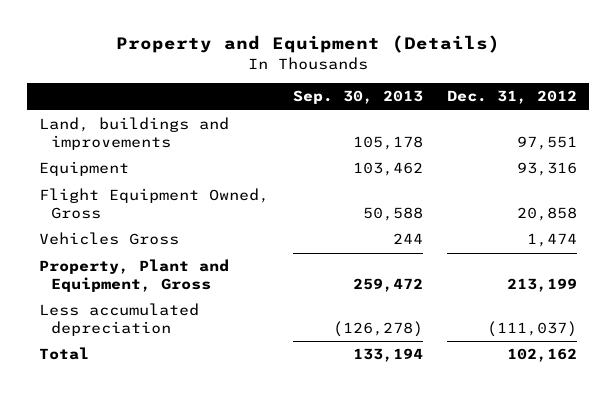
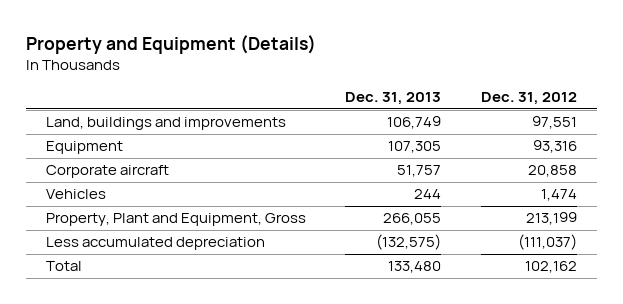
[292,90,423,105] Sep. 30, 2013 -> none
none -> [345,92,442,106] Dec. 31, 2013
[39,188,270,219] Flight Equipment Owned, Gross -> [45,165,169,179] Corporate aircraft
[39,232,180,246] Vehicles Gross -> [45,189,106,200] Vehicles

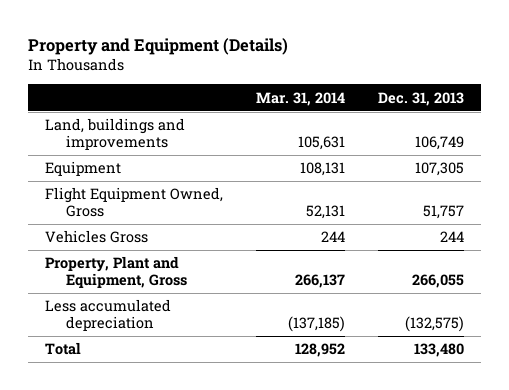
[481,92,578,106] Dec. 31, 2012 -> none
none -> [256,91,346,106] Mar. 31, 2014
[45,165,169,179] Corporate aircraft -> [45,187,224,217] Flight Equipment Owned, Gross
[45,189,106,200] Vehicles -> [45,230,149,244] Vehicles Gross

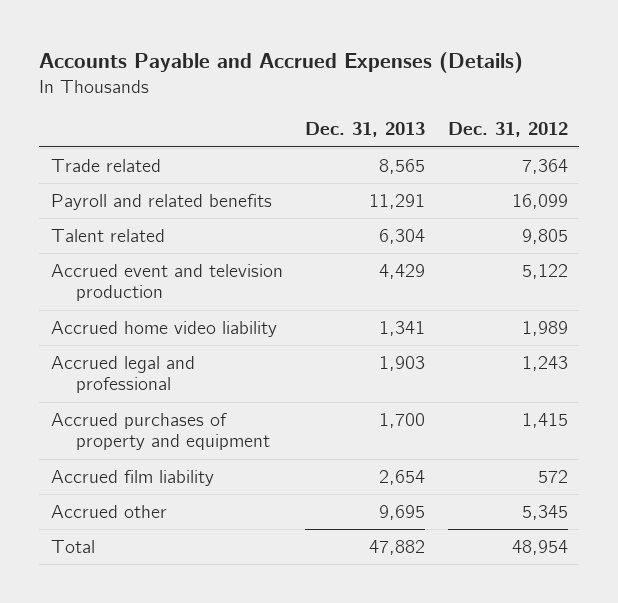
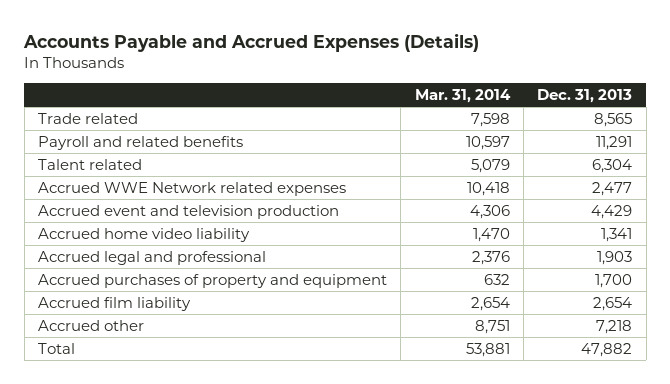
[447,122,568,138] Dec. 31, 2012 -> none
none -> [414,89,511,104] Mar. 31, 2014
none -> [38,181,347,196] Accrued WWE Network related expenses
[379,504,426,520] 9,695 -> [596,319,633,334] 7,218

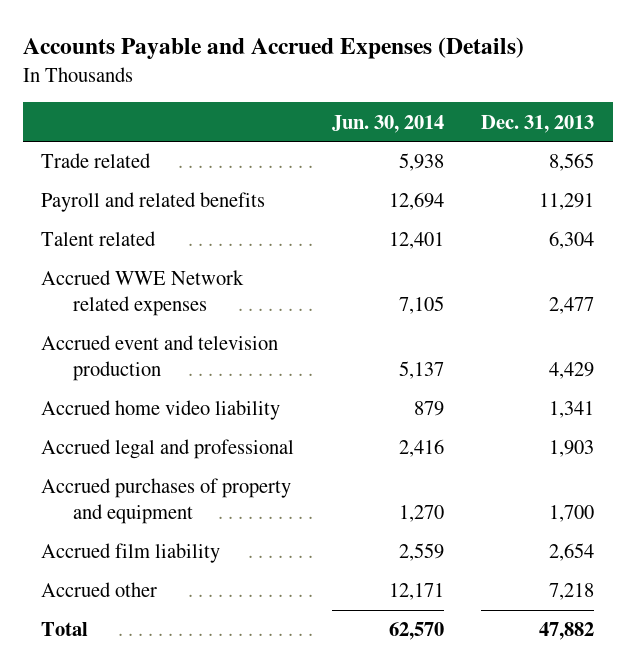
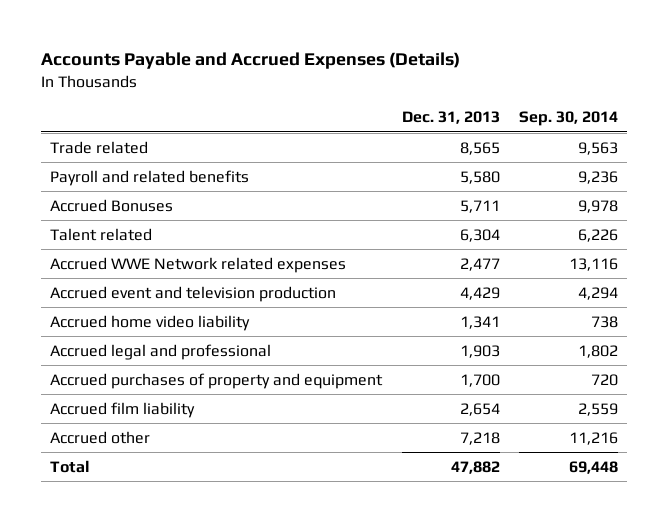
[331,114,444,133] Jun. 30, 2014 -> none
none -> [518,111,618,127] Sep. 30, 2014
[539,193,595,211] 11,291 -> [459,170,500,184] 5,580
none -> [50,198,174,212] Accrued Bonuses

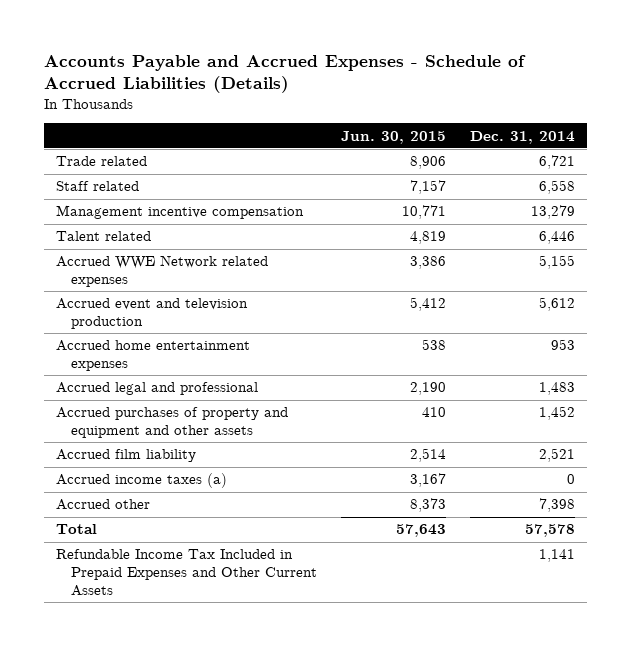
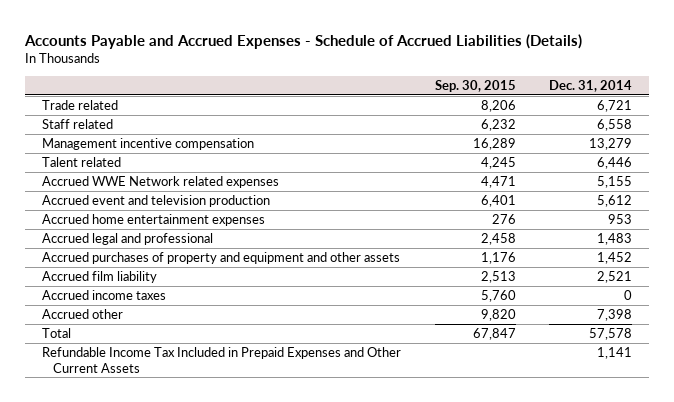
[341,130,447,144] Jun. 30, 2015 -> none
none -> [434,80,516,93] Sep. 30, 2015
[56,473,228,489] Accrued income taxes (a) -> [42,290,167,301] Accrued income taxes

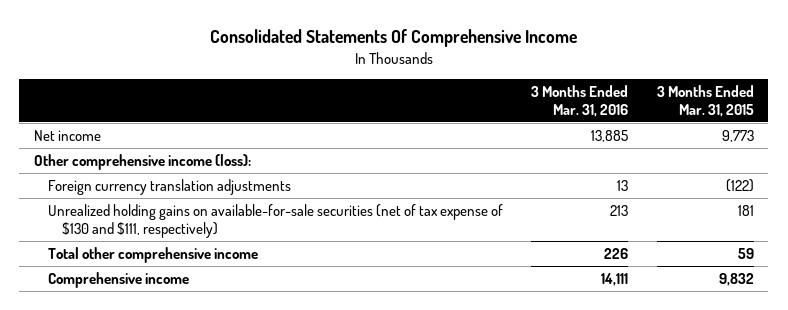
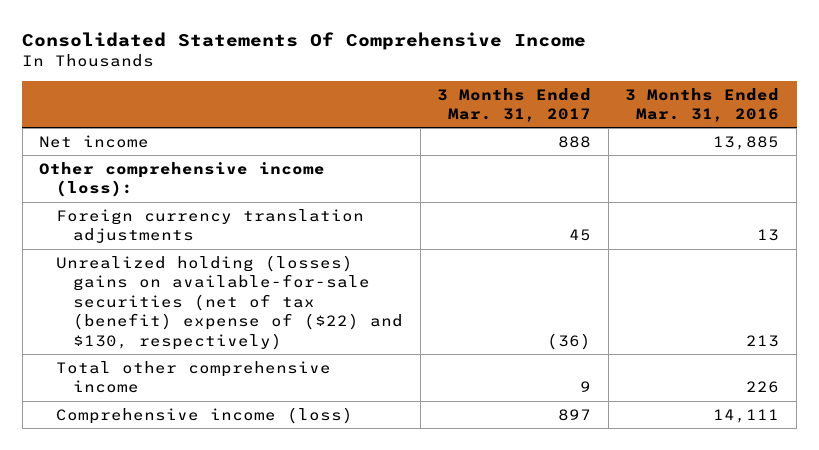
[657,84,755,118] 3 Months Ended Mar. 31, 2015 -> none
none -> [437,87,592,122] 3 Months Ended Mar. 31, 2017
[47,203,503,239] Unrealized holding gains on available-for-sale securities (net of tax expense of $130 and $111, respectively) -> [56,254,403,350] Unrealized holding (losses) gains on available-for-sale securities (net of tax (benefit) expense of ($22) and $130, respectively)
[47,271,189,288] Comprehensive income -> [56,406,354,424] Comprehensive income (loss)

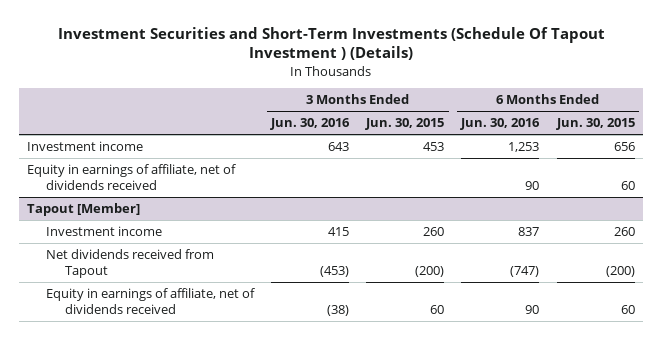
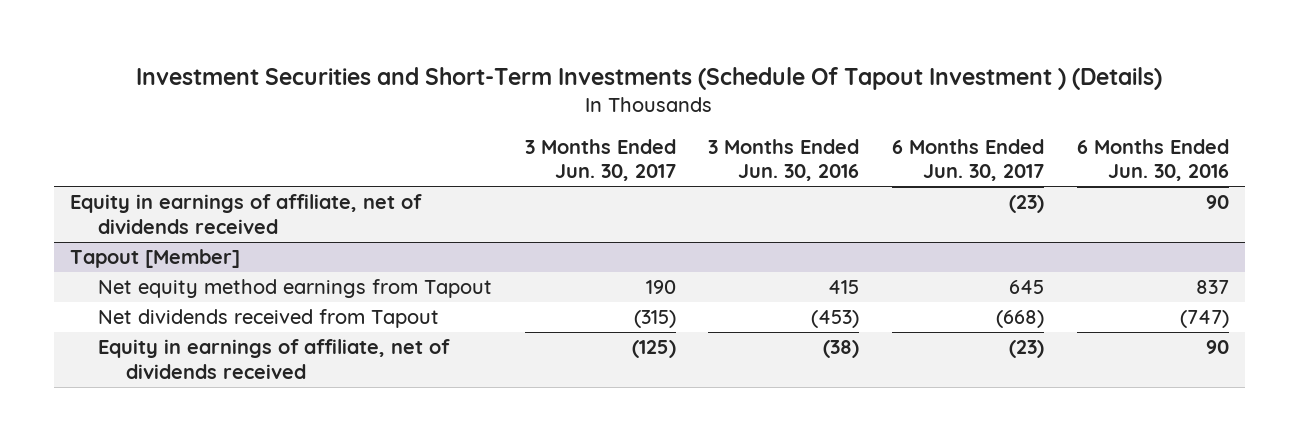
[365,118,445,131] Jun. 30, 2015 -> none
[555,118,635,131] Jun. 30, 2015 -> none
none -> [524,138,676,182] 3 Months Ended Jun. 30, 2017
none -> [891,138,1044,182] 6 Months Ended Jun. 30, 2017
[27,140,144,151] Investment income -> none
[46,225,163,236] Investment income -> [98,279,493,299] Net equity method earnings from Tapout

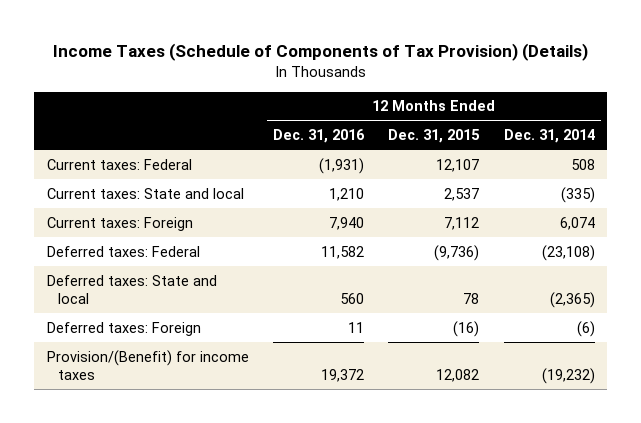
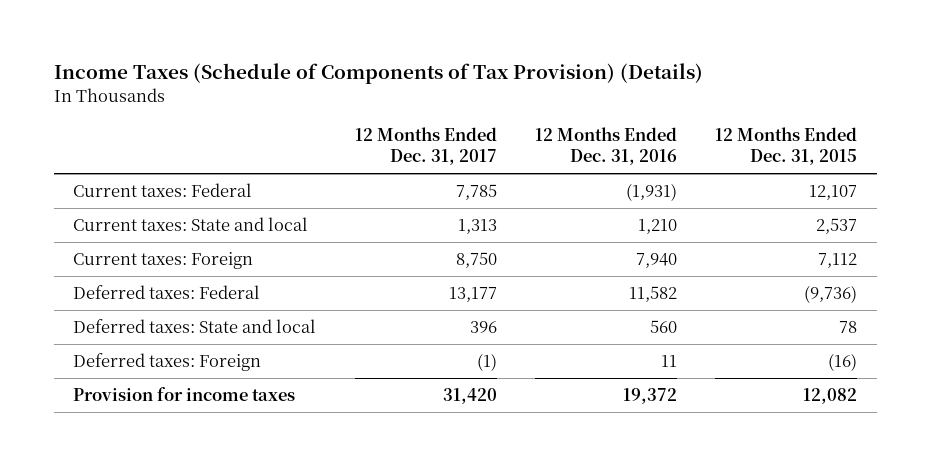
[503,129,595,144] Dec. 31, 2014 -> none
none -> [354,127,497,166] 12 Months Ended Dec. 31, 2017
[46,349,249,380] Provision/(Benefit) for income taxes -> [73,387,296,402] Provision for income taxes

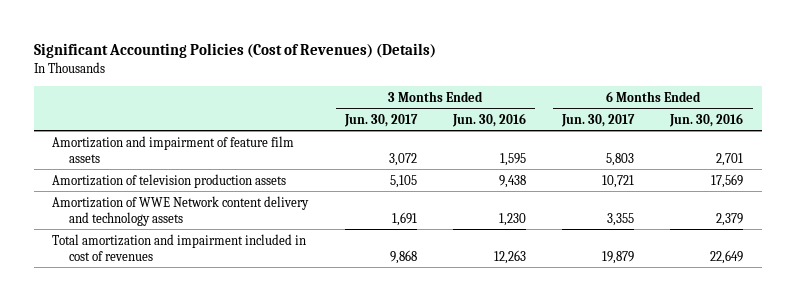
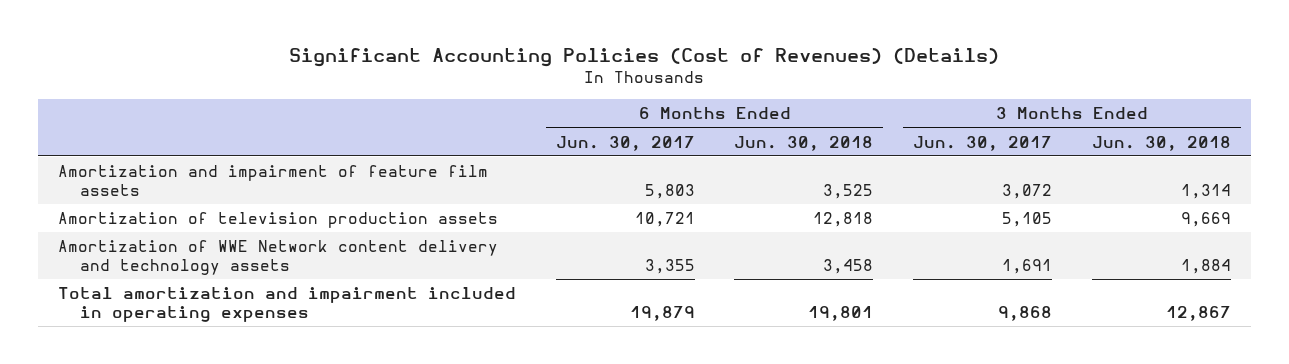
[451,112,526,127] Jun. 30, 2016 -> none
[669,112,744,127] Jun. 30, 2016 -> none
none -> [734,135,874,151] Jun. 30, 2018
none -> [1091,135,1231,151] Jun. 30, 2018
[52,233,307,261] Total amortization and impairment included in cost of revenues -> [58,287,517,322] Total amortization and impairment included in operating expenses

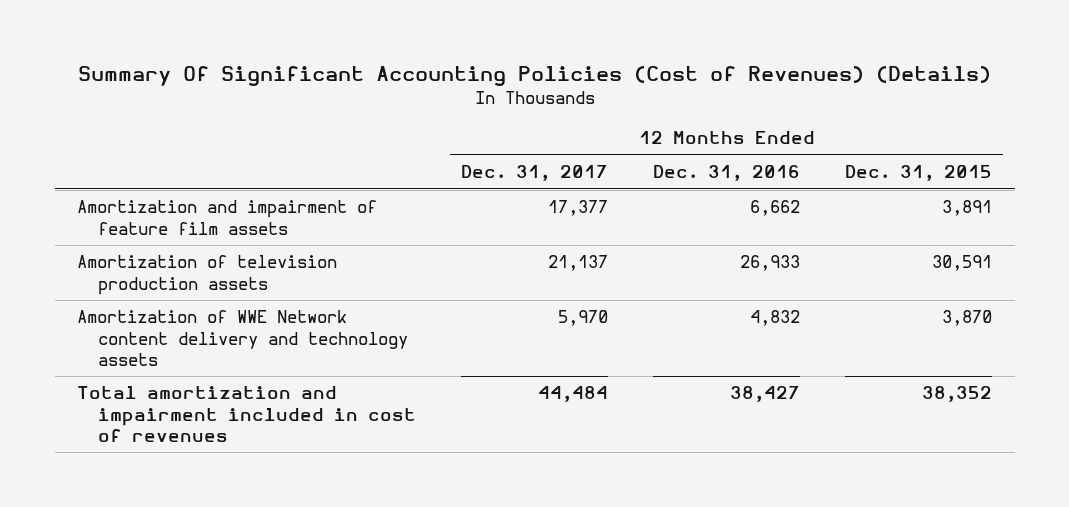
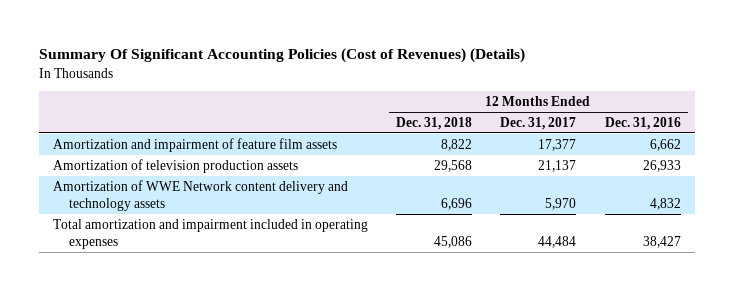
[845,165,993,182] Dec. 31, 2015 -> none
none -> [396,116,473,130] Dec. 31, 2018
[77,386,416,442] Total amortization and impairment included in cost of revenues -> [52,218,368,249] Total amortization and impairment included in operating expenses

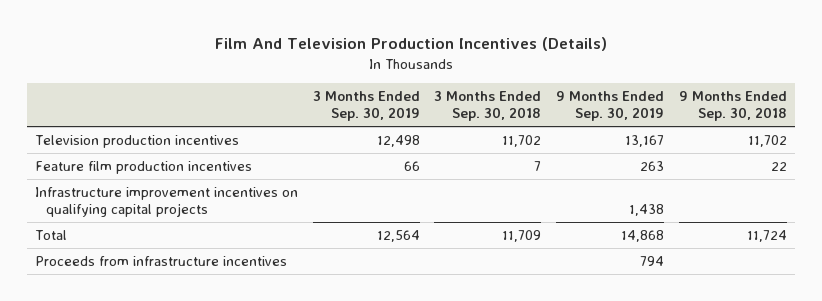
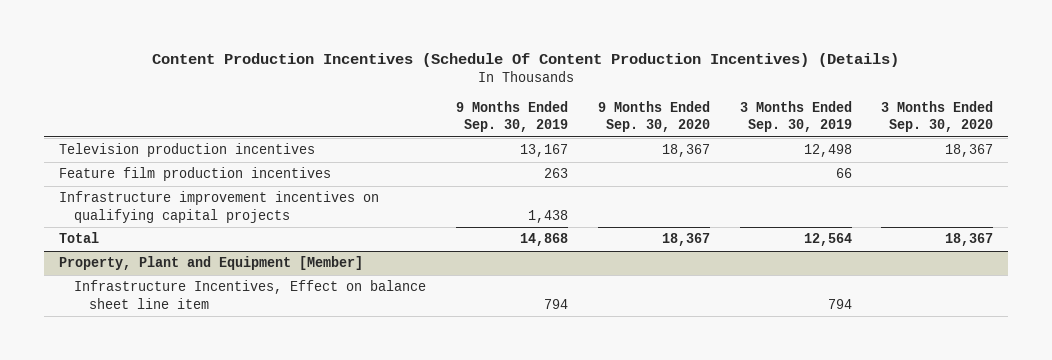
[214,37,607,52] Film And Television Production Incentives (Details) -> [152,53,900,68] Content Production Incentives (Schedule Of Content Production Incentives) (Details)
[434,90,542,122] 3 Months Ended Sep. 30, 2018 -> none
[679,90,788,122] 9 Months Ended Sep. 30, 2018 -> none
none -> [597,101,710,133] 9 Months Ended Sep. 30, 2020
none -> [881,101,994,133] 3 Months Ended Sep. 30, 2020
[34,255,287,266] Proceeds from infrastructure incentives -> none
none -> [58,256,363,271] Property, Plant and Equipment [Member]
none -> [73,280,426,309] Infrastructure Incentives, Effect on balance sheet line item

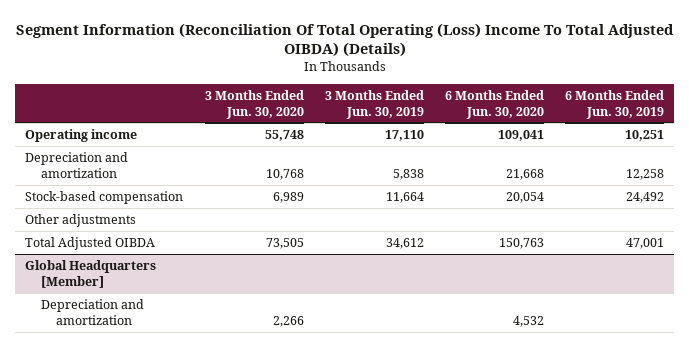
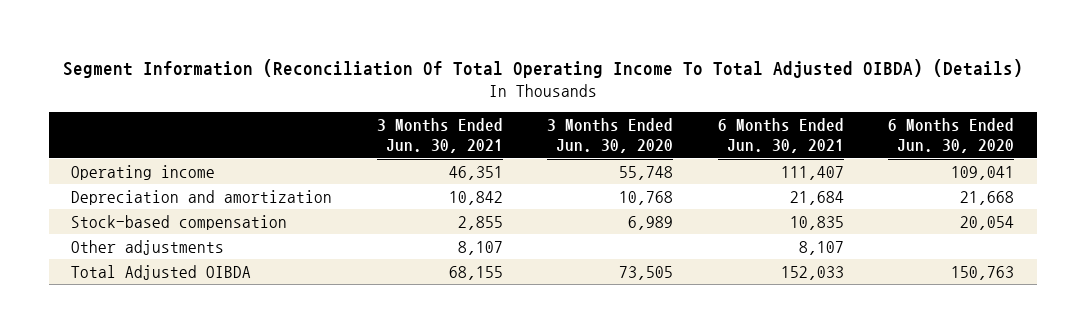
[15,22,674,58] Segment Information (Reconciliation Of Total Operating (Loss) Income To Total Adjusted OIBDA) (Details) -> [62,59,1023,79] Segment Information (Reconciliation Of Total Operating Income To Total Adjusted OIBDA) (Details)
[324,89,424,119] 3 Months Ended Jun. 30, 2019 -> none
[564,89,664,119] 6 Months Ended Jun. 30, 2019 -> none
none -> [376,118,503,154] 3 Months Ended Jun. 30, 2021
none -> [717,118,844,154] 6 Months Ended Jun. 30, 2021
[25,259,157,288] Global Headquarters [Member] -> none
[40,298,144,325] Depreciation and amortization -> none

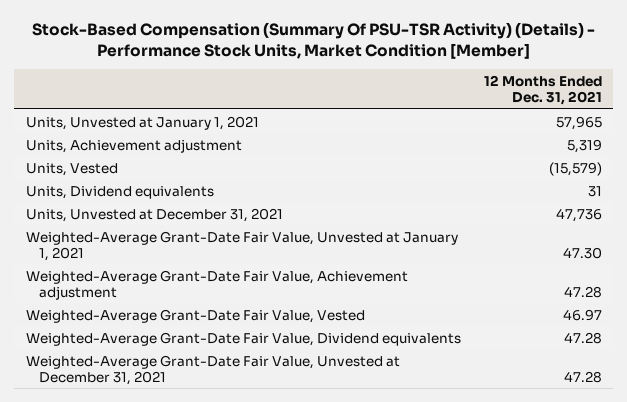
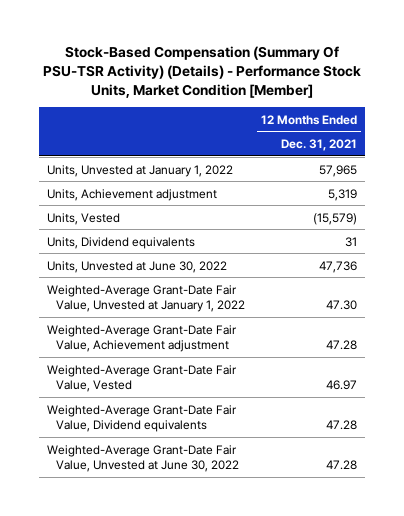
[25,115,259,130] Units, Unvested at January 1, 2021 -> [46,164,233,177] Units, Unvested at January 1, 2022
[25,207,283,222] Units, Unvested at December 31, 2021 -> [46,260,227,273] Units, Unvested at June 30, 2022
[25,230,458,261] Weighted-Average Grant-Date Fair Value, Unvested at January 1, 2021 -> [46,284,245,312] Weighted-Average Grant-Date Fair Value, Unvested at January 1, 2022
[25,354,400,385] Weighted-Average Grant-Date Fair Value, Unvested at December 31, 2021 -> [46,444,239,472] Weighted-Average Grant-Date Fair Value, Unvested at June 30, 2022

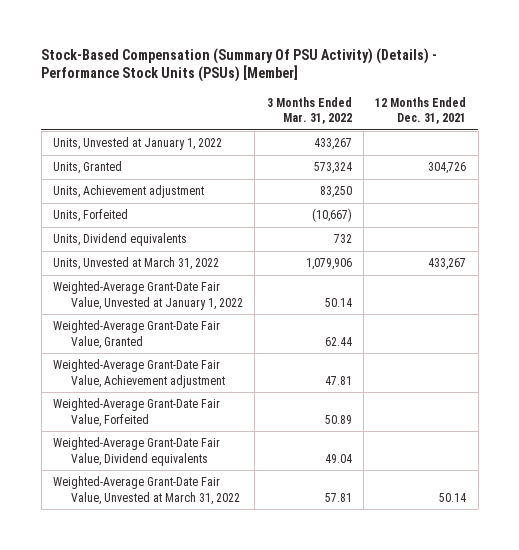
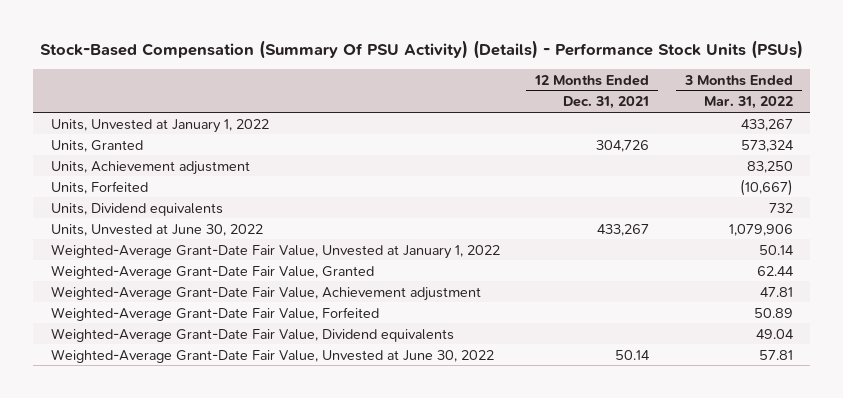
[41,47,438,83] Stock-Based Compensation (Summary Of PSU Activity) (Details) - Performance Stock Units (PSUs) [Member] -> [39,39,803,59] Stock-Based Compensation (Summary Of PSU Activity) (Details) - Performance Stock Units (PSUs)
[53,257,220,271] Units, Unvested at March 31, 2022 -> [50,223,263,236] Units, Unvested at June 30, 2022
[53,476,240,505] Weighted-Average Grant-Date Fair Value, Unvested at March 31, 2022 -> [50,348,494,363] Weighted-Average Grant-Date Fair Value, Unvested at June 30, 2022

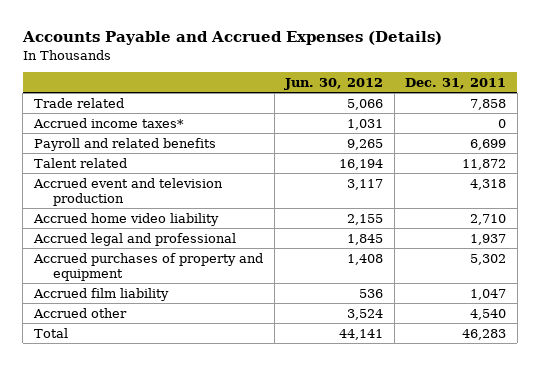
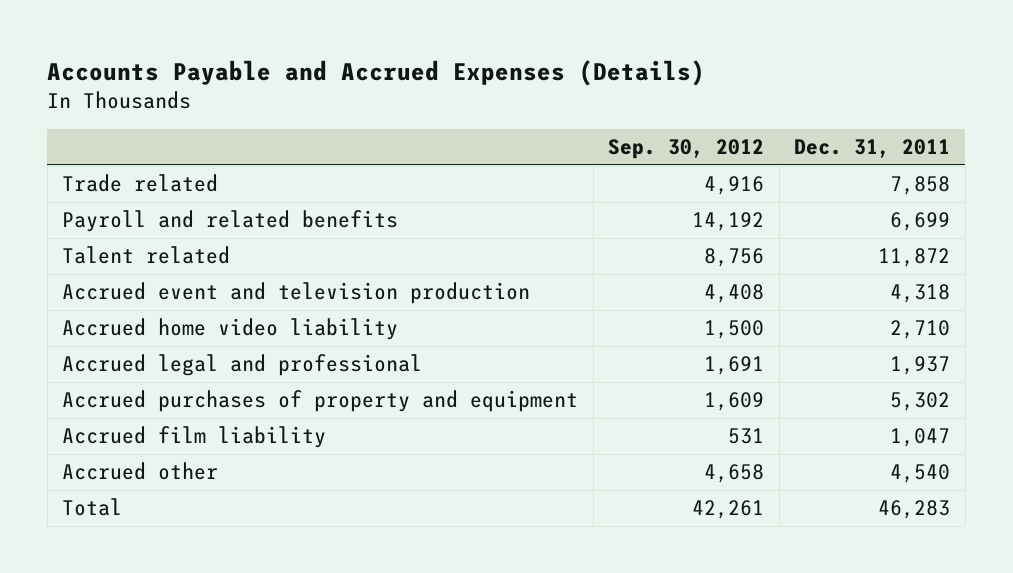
[284,77,384,90] Jun. 30, 2012 -> none
none -> [608,139,765,160] Sep. 30, 2012
[32,117,184,128] Accrued income taxes* -> none

